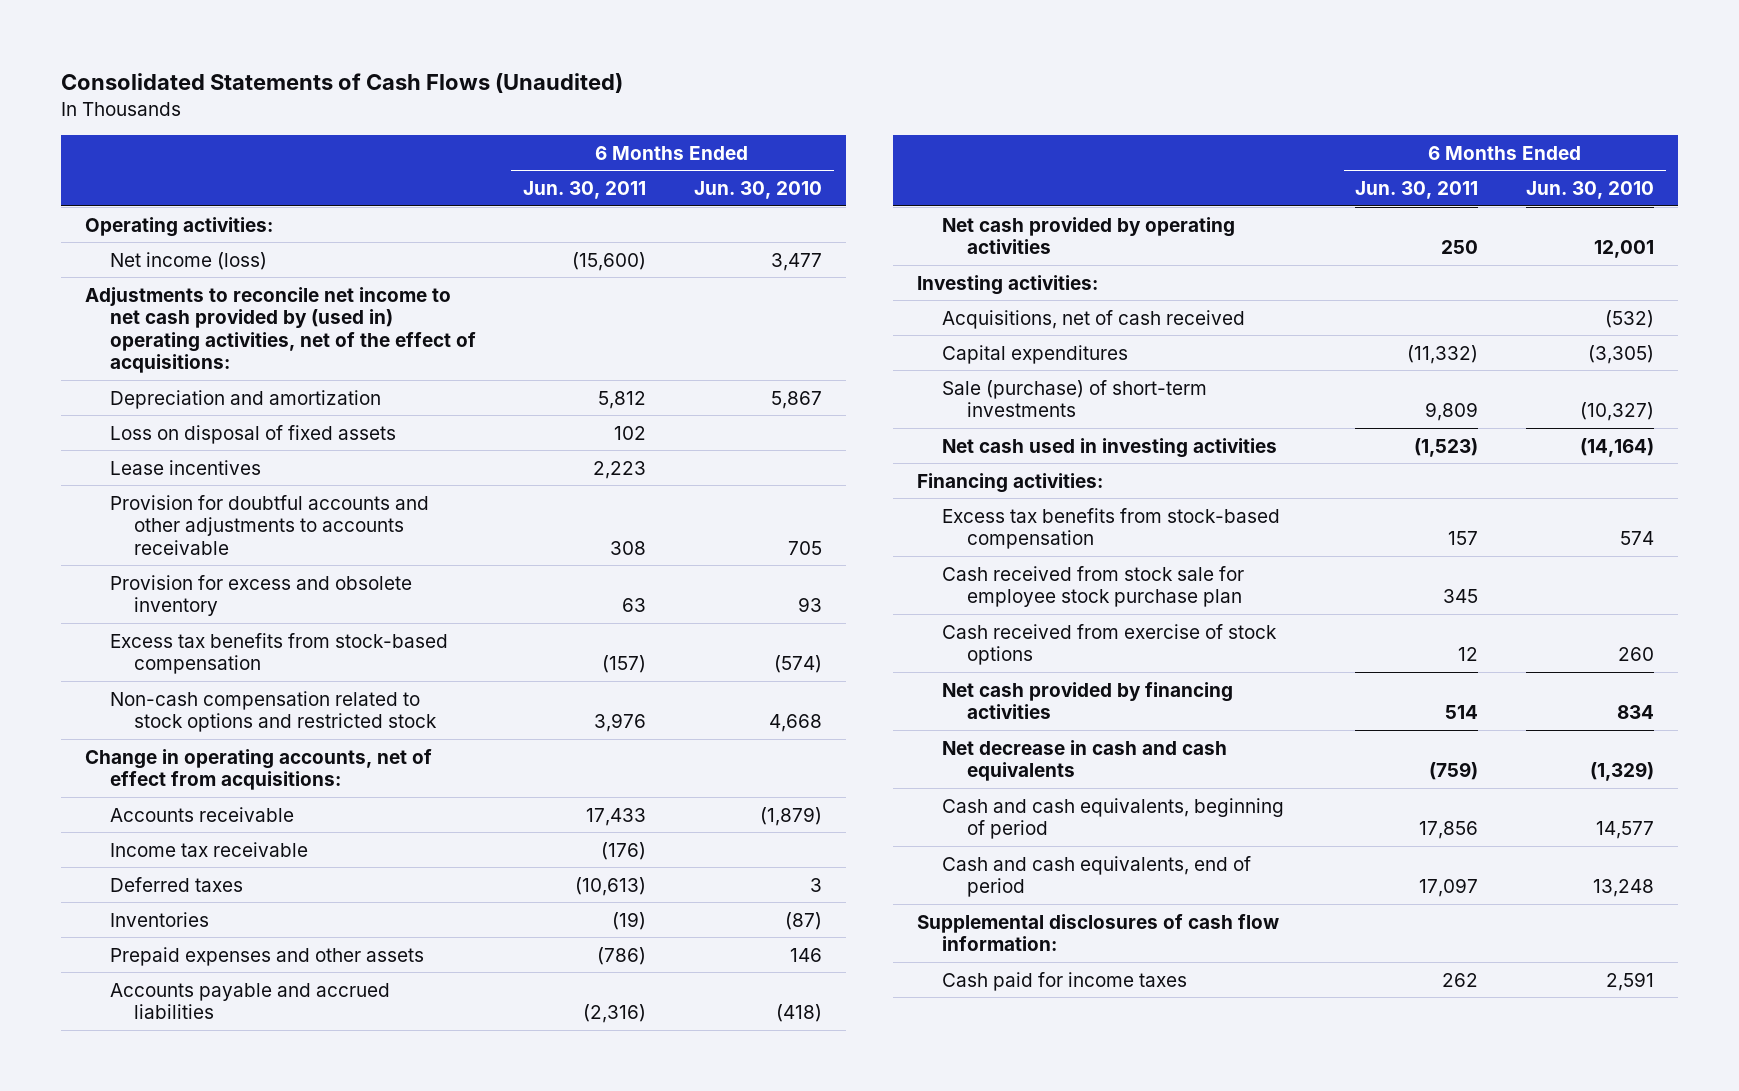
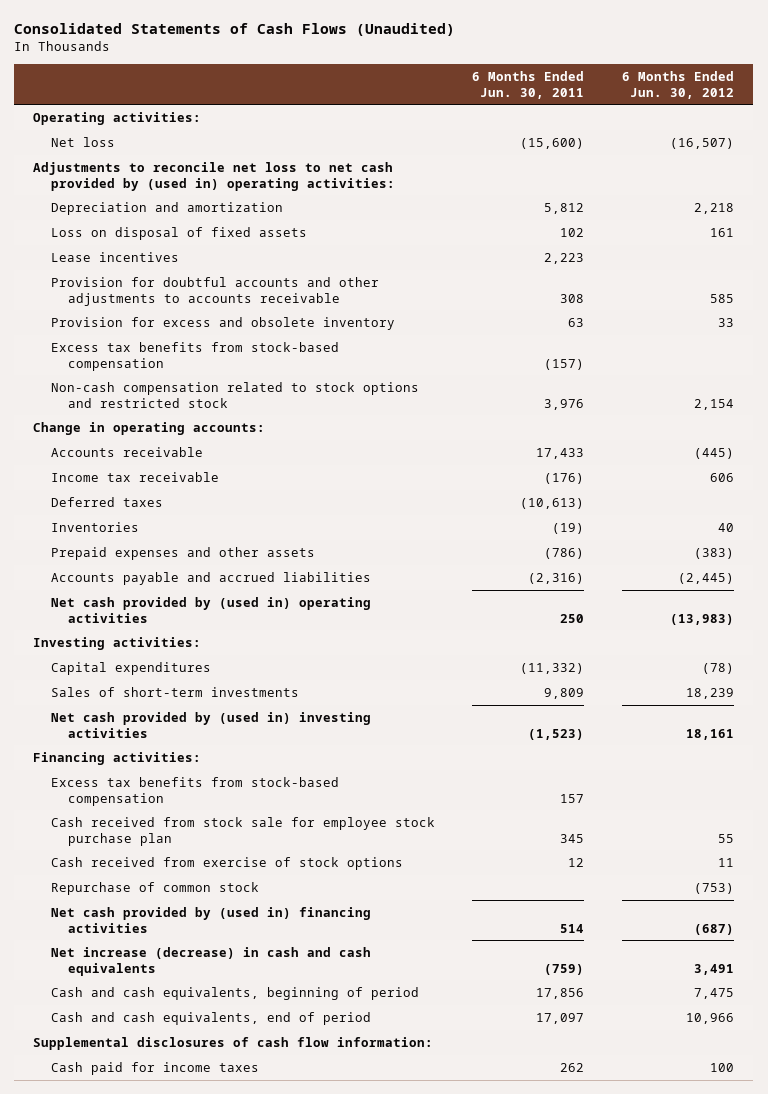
[693,181,822,200] Jun. 30, 2010 -> none
none -> [622,71,735,99] 6 Months Ended Jun. 30, 2012
[109,251,267,270] Net income (loss) -> [50,136,115,147] Net loss
[84,286,476,374] Adjustments to reconcile net income to net cash provided by (used in) operating activities, net of the effect of acquisitions: -> [33,161,395,191] Adjustments to reconcile net loss to net cash provided by (used in) operating activities:
[84,748,432,791] Change in operating accounts, net of effect from acquisitions: -> [33,421,266,435] Change in operating accounts:
[941,216,1235,255] Net cash provided by operating activities -> [50,596,371,623] Net cash provided by (used in) operating activities
[941,309,1245,329] Acquisitions, net of cash received -> none
[941,379,1207,418] Sale (purchase) of short-term investments -> [50,686,299,697] Sales of short-term investments
[941,437,1277,458] Net cash used in investing activities -> [50,711,371,738] Net cash provided by (used in) investing activities
none -> [50,881,259,895] Repurchase of common stock
[941,681,1233,720] Net cash provided by financing activities -> [50,906,371,933] Net cash provided by (used in) financing activities
[941,739,1227,782] Net decrease in cash and cash equivalents -> [50,946,371,976] Net increase (decrease) in cash and cash equivalents

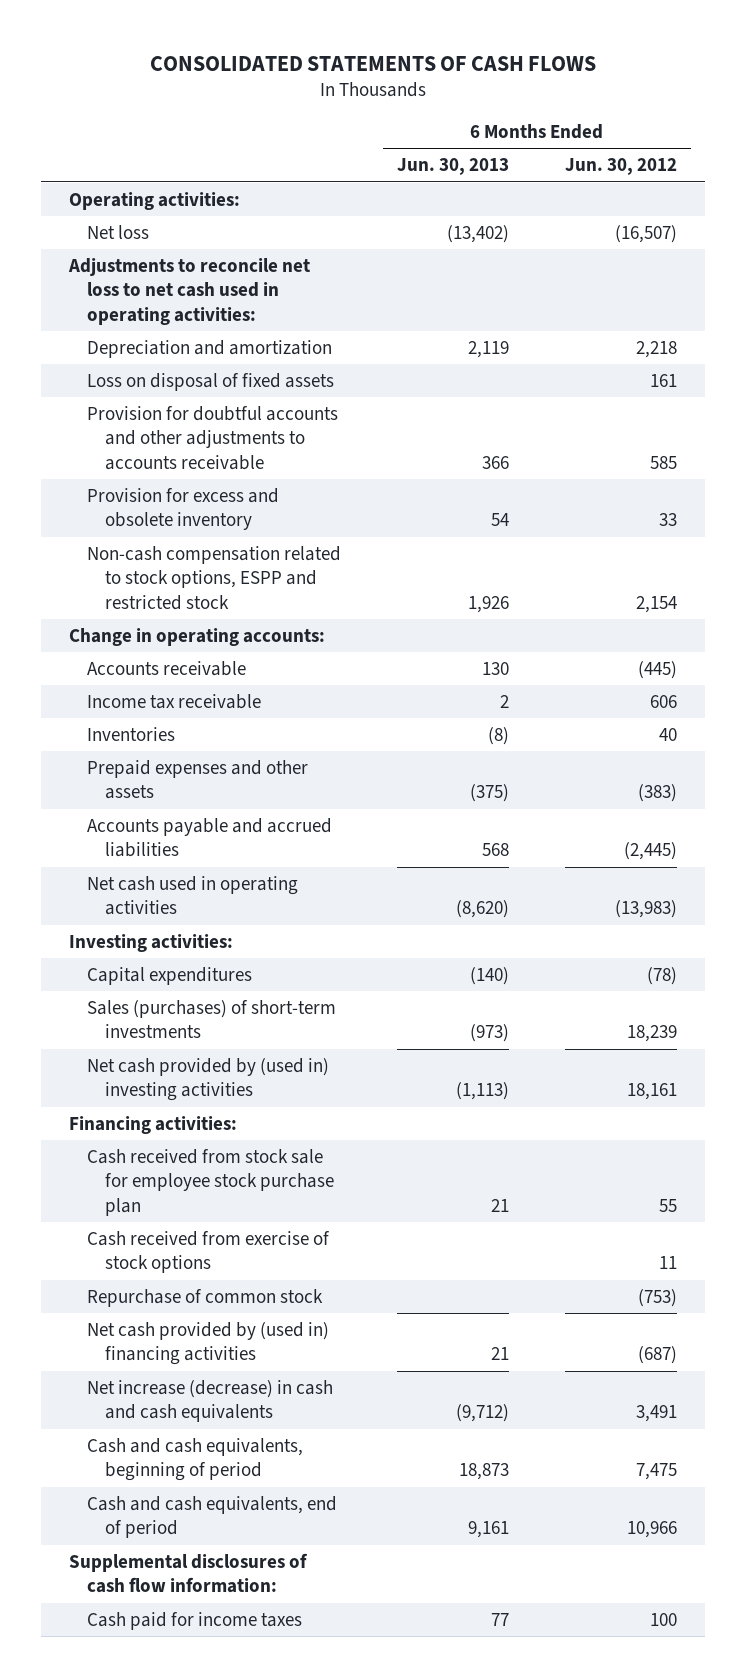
[14,23,456,37] Consolidated Statements of Cash Flows (Unaudited) -> [150,55,597,71] CONSOLIDATED STATEMENTS OF CASH FLOWS
[472,71,585,99] 6 Months Ended Jun. 30, 2011 -> none
none -> [397,158,510,176] Jun. 30, 2013
[33,161,395,191] Adjustments to reconcile net loss to net cash provided by (used in) operating activities: -> [68,257,311,325] Adjustments to reconcile net loss to net cash used in operating activities:
[50,251,179,262] Lease incentives -> none
[50,341,339,371] Excess tax benefits from stock-based compensation -> none
[50,381,419,408] Non-cash compensation related to stock options and restricted stock -> [87,545,342,610] Non-cash compensation related to stock options, ESPP and restricted stock
[50,496,163,507] Deferred taxes -> none
[50,596,371,623] Net cash provided by (used in) operating activities -> [87,875,299,916] Net cash used in operating activities
[50,686,299,697] Sales of short-term investments -> [87,999,337,1039] Sales (purchases) of short-term investments
[50,776,339,806] Excess tax benefits from stock-based compensation -> none

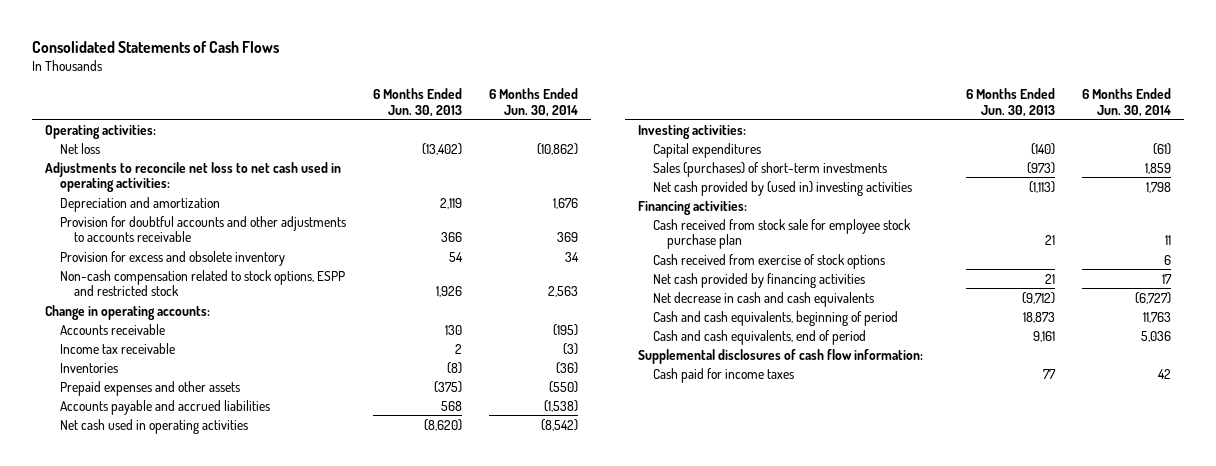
[150,55,597,71] CONSOLIDATED STATEMENTS OF CASH FLOWS -> [31,40,279,53] Consolidated Statements of Cash Flows
[565,158,678,176] Jun. 30, 2012 -> none
none -> [488,88,578,117] 6 Months Ended Jun. 30, 2014
[87,372,335,391] Loss on disposal of fixed assets -> none
[87,1288,324,1307] Repurchase of common stock -> none
[87,1321,330,1366] Net cash provided by (used in) financing activities -> [652,272,865,288] Net cash provided by financing activities
[87,1379,334,1423] Net increase (decrease) in cash and cash equivalents -> [652,291,874,307] Net decrease in cash and cash equivalents

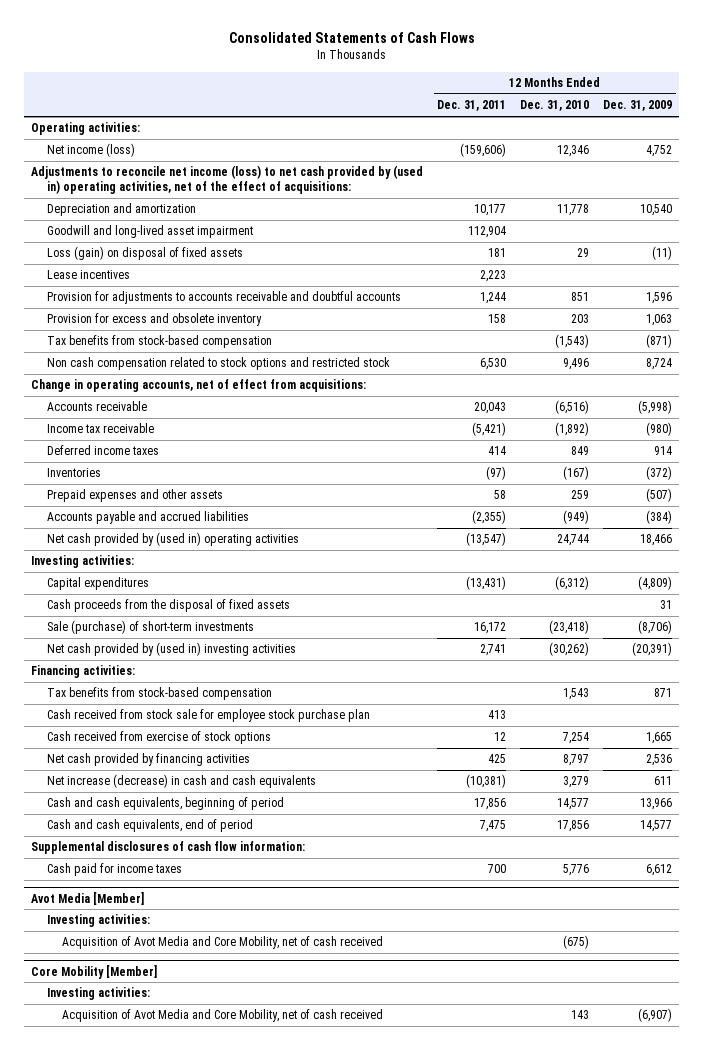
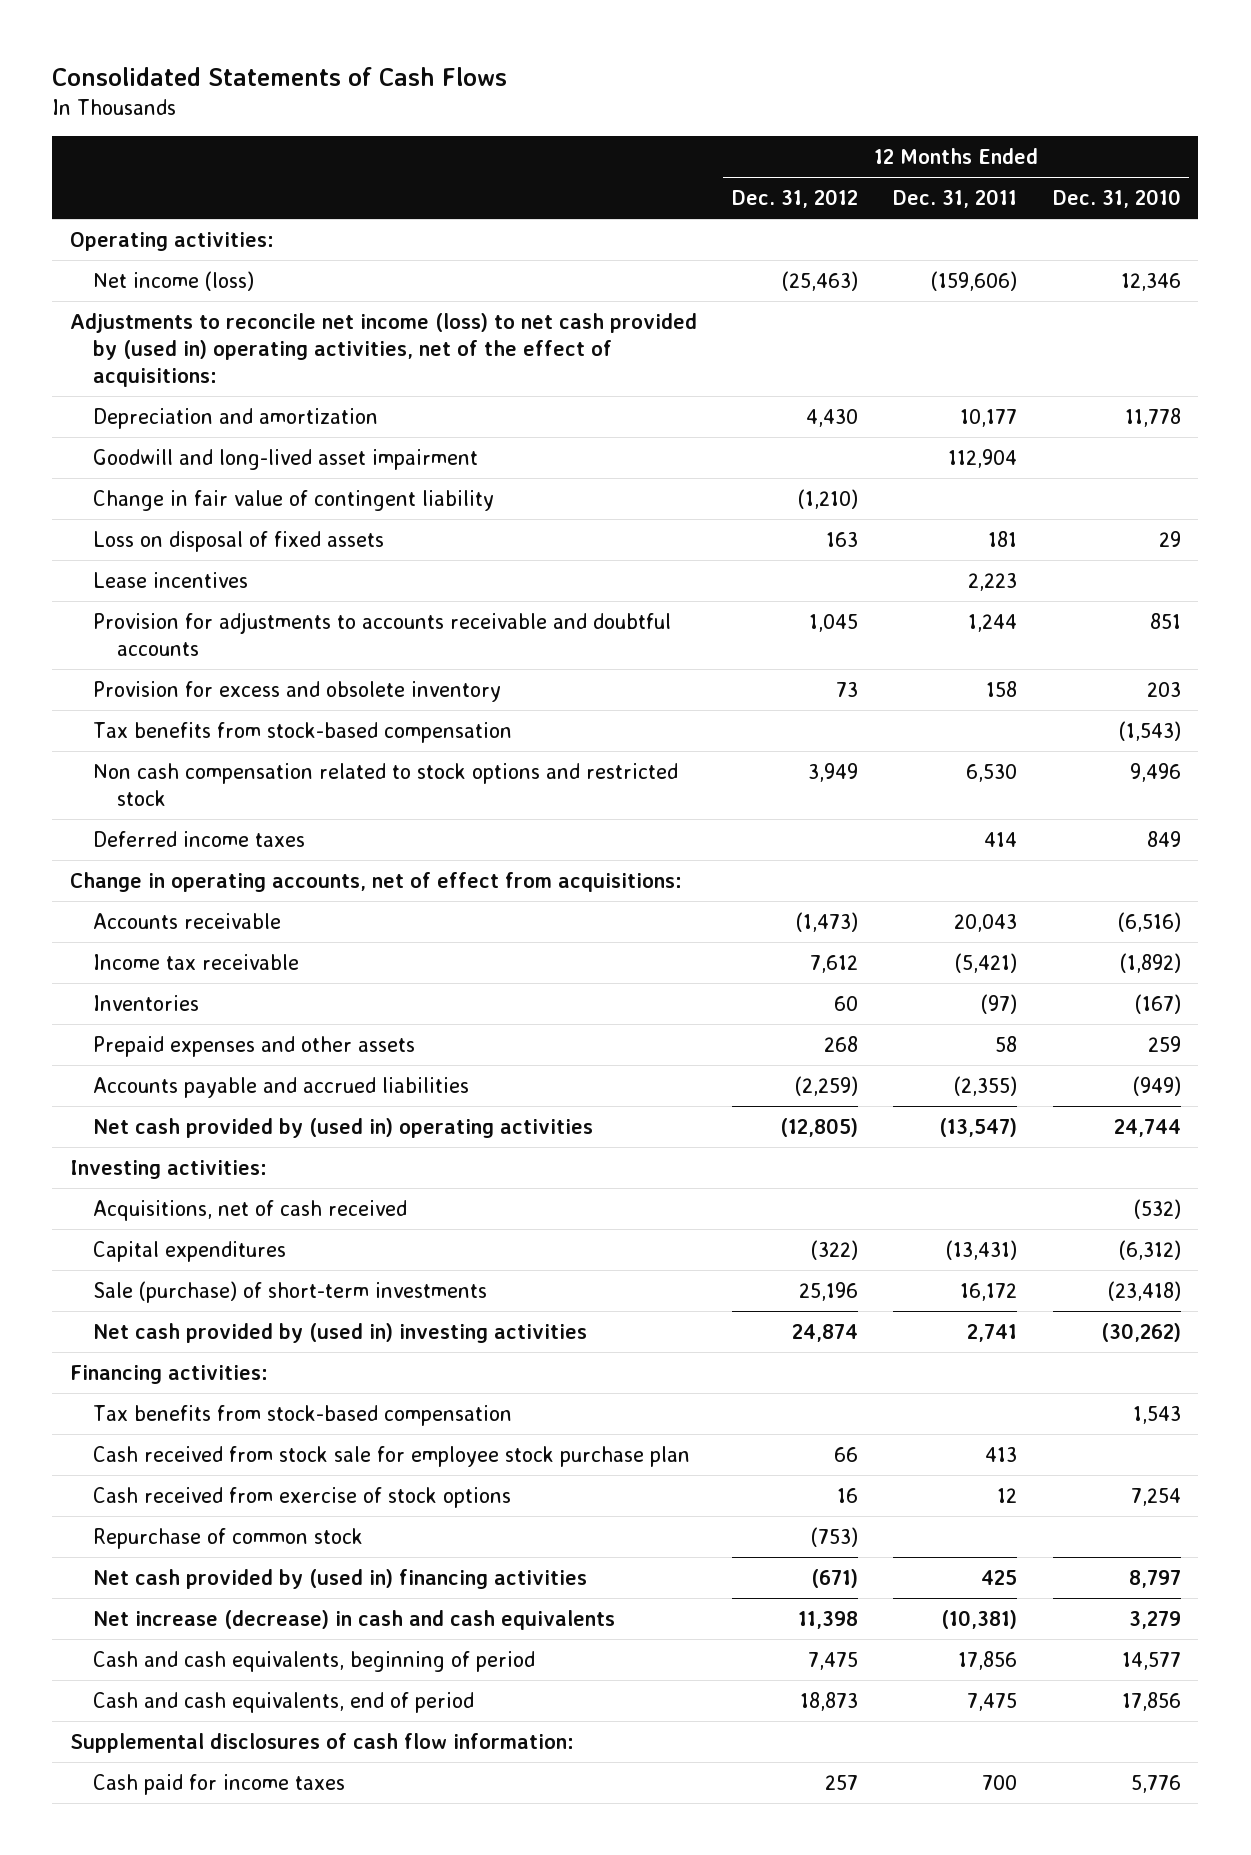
[603,100,673,112] Dec. 31, 2009 -> none
none -> [732,189,859,209] Dec. 31, 2012
none -> [93,489,495,511] Change in fair value of contingent liability
[46,246,243,261] Loss (gain) on disposal of fixed assets -> [93,530,385,552] Loss on disposal of fixed assets
[46,445,159,456] Deferred income taxes -> [93,830,306,847] Deferred income taxes
none -> [93,1199,408,1221] Acquisitions, net of cash received
[46,599,290,613] Cash proceeds from the disposal of fixed assets -> none
none -> [93,1527,364,1549] Repurchase of common stock
[46,753,250,767] Net cash provided by financing activities -> [93,1568,588,1589] Net cash provided by (used in) financing activities
[31,891,145,905] Avot Media [Member] -> none
[46,914,150,928] Investing activities: -> none
[62,936,384,950] Acquisition of Avot Media and Core Mobility, net of cash received -> none
[31,964,158,979] Core Mobility [Member] -> none
[46,987,150,1001] Investing activities: -> none
[62,1009,384,1023] Acquisition of Avot Media and Core Mobility, net of cash received -> none

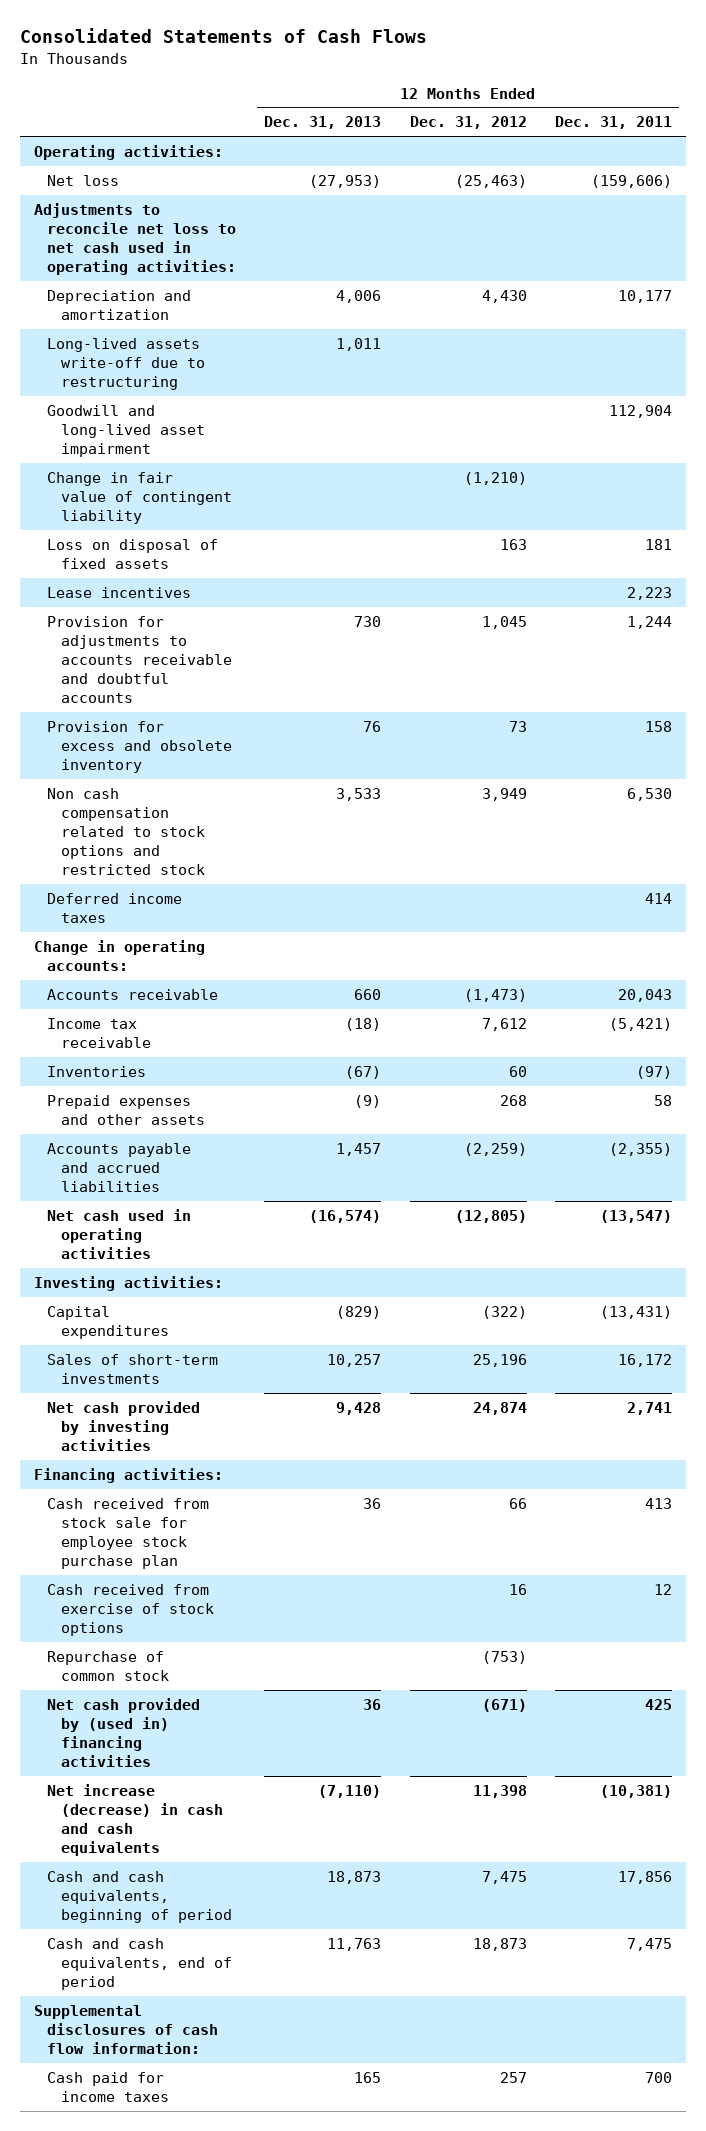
[1052,189,1181,209] Dec. 31, 2010 -> none
none -> [264,116,382,130] Dec. 31, 2013
[93,270,255,291] Net income (loss) -> [47,174,120,186] Net loss
[69,312,697,387] Adjustments to reconcile net income (loss) to net cash provided by (used in) operating activities, net of the effect of acquisitions: -> [33,202,237,275] Adjustments to reconcile net loss to net cash used in operating activities:
none -> [47,337,205,390] Long-lived assets write-off due to restructuring
[93,721,513,743] Tax benefits from stock-based compensation -> none
[69,871,682,892] Change in operating accounts, net of effect from acquisitions: -> [33,939,205,971] Change in operating accounts:
[93,1117,594,1138] Net cash provided by (used in) operating activities -> [47,1208,192,1259] Net cash used in operating activities
[93,1199,408,1221] Acquisitions, net of cash received -> none
[93,1280,488,1303] Sale (purchase) of short-term investments -> [47,1353,219,1384] Sales of short-term investments
[93,1322,588,1343] Net cash provided by (used in) investing activities -> [47,1400,201,1451] Net cash provided by investing activities
[93,1404,513,1426] Tax benefits from stock-based compensation -> none

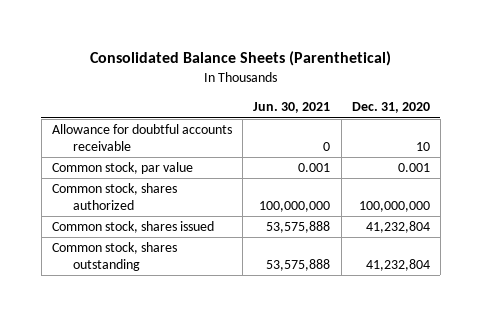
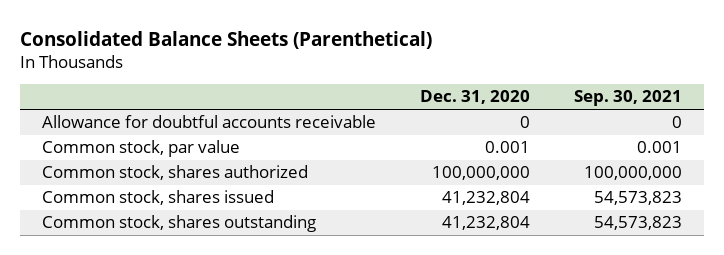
[253,102,331,114] Jun. 30, 2021 -> none
none -> [574,90,683,107] Sep. 30, 2021
[415,142,430,152] 10 -> [520,116,531,129] 0

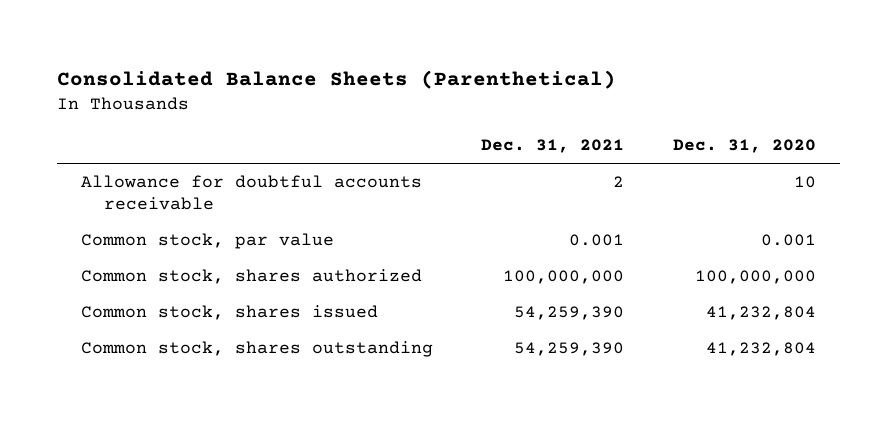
[574,90,683,107] Sep. 30, 2021 -> none
none -> [481,139,625,154] Dec. 31, 2021
[520,116,531,129] 0 -> [793,176,816,189] 10

